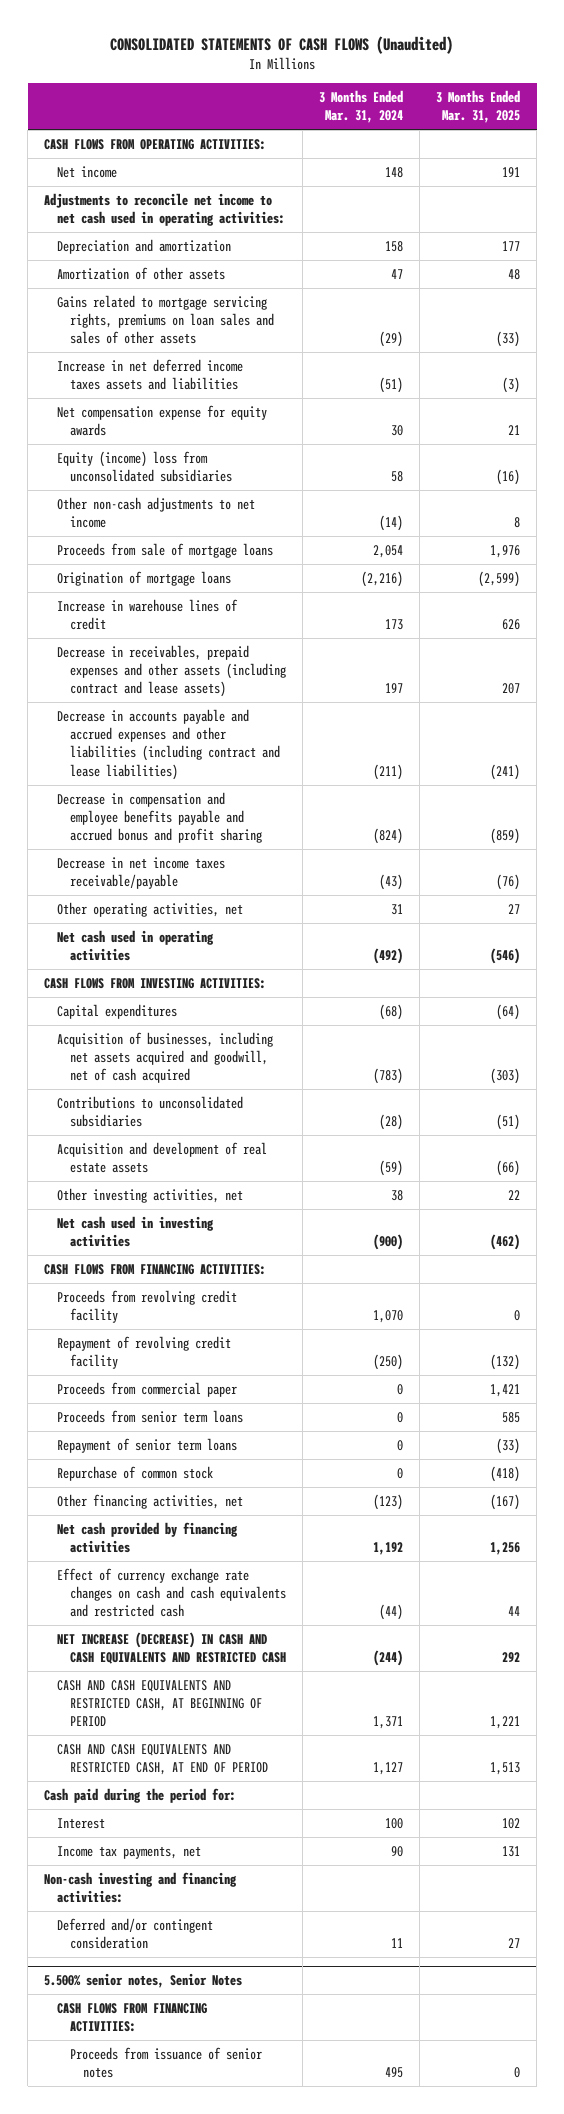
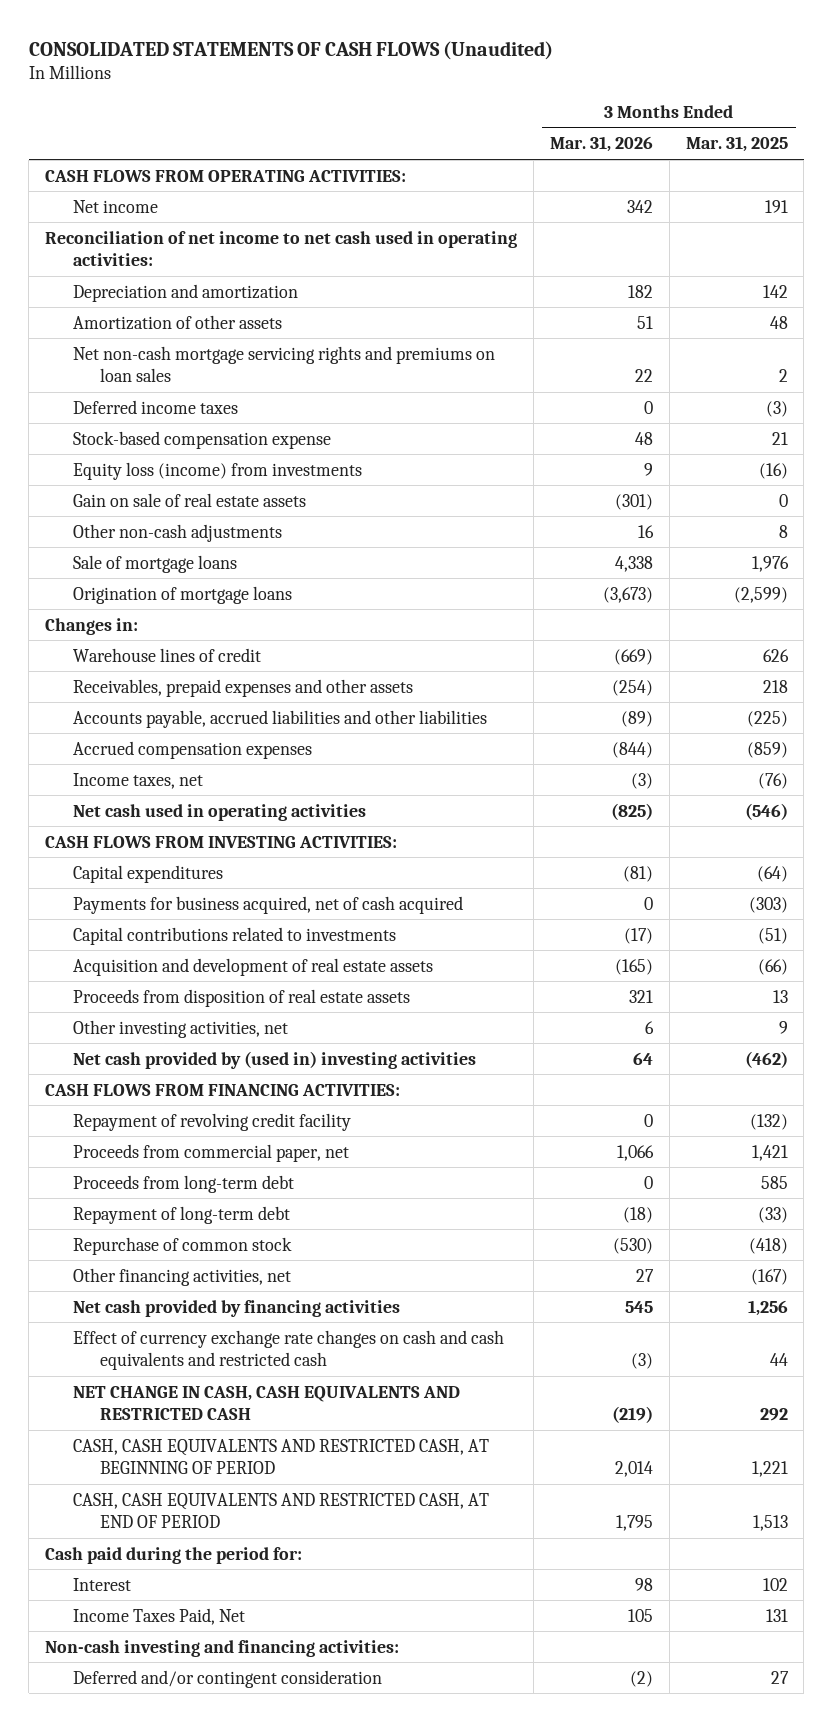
[319,89,404,124] 3 Months Ended Mar. 31, 2024 -> none
none -> [549,136,653,153] Mar. 31, 2026
[44,192,286,227] Adjustments to reconcile net income to net cash used in operating activities: -> [45,230,518,266] Reconciliation of net income to net cash used in operating activities:
[502,240,521,251] 177 -> [762,284,788,298] 142
[57,294,275,345] Gains related to mortgage servicing rights, premiums on loan sales and sales of other assets -> [72,345,495,382] Net non-cash mortgage servicing rights and premiums on loan sales
[496,331,521,348] (33) -> [778,368,788,382] 2
[57,358,244,391] Increase in net deferred income taxes assets and liabilities -> [72,399,238,414] Deferred income taxes
[57,404,268,437] Net compensation expense for equity awards -> [72,430,331,449] Stock-based compensation expense
[57,450,233,483] Equity (income) loss from unconsolidated subsidiaries -> [72,461,362,480] Equity loss (income) from investments
none -> [72,492,306,507] Gain on sale of real estate assets
[57,496,256,529] Other non-cash adjustments to net income -> [72,523,282,542] Other non-cash adjustments
[57,542,274,558] Proceeds from sale of mortgage loans -> [72,554,237,573] Sale of mortgage loans
[57,901,244,917] Other operating activities, net -> none
none -> [45,617,139,635] Changes in:
[57,598,239,631] Increase in warehouse lines of credit -> [72,647,261,662] Warehouse lines of credit
[57,644,287,698] Decrease in receivables, prepaid expenses and other assets (including contract and lease assets) -> [72,678,413,697] Receivables, prepaid expenses and other assets
[502,683,521,695] 207 -> [762,679,788,693] 218
[57,708,281,780] Decrease in accounts payable and accrued expenses and other liabilities (including contract and lease liabilities) -> [72,709,487,728] Accounts payable, accrued liabilities and other liabilities
[490,763,521,780] (241) -> [746,710,788,727] (225)
[57,791,263,844] Decrease in compensation and employee benefits payable and accrued bonus and profit sharing -> [72,740,312,759] Accrued compensation expenses
[57,856,226,890] Decrease in net income taxes receivable/payable -> [72,772,203,789] Income taxes, net
[57,1031,274,1084] Acquisition of businesses, including net assets acquired and goodwill, net of cash acquired -> [72,895,463,914] Payments for business acquired, net of cash acquired
[57,1095,244,1128] Contributions to unconsolidated subsidiaries -> [72,926,396,945] Capital contributions related to investments
none -> [72,988,410,1007] Proceeds from disposition of real estate assets
[508,1189,521,1200] 22 -> [778,1020,788,1034] 9
[57,1215,215,1248] Net cash used in investing activities -> [72,1050,476,1069] Net cash provided by (used in) investing activities
[57,1289,238,1324] Proceeds from revolving credit facility -> none
[57,1381,238,1397] Proceeds from commercial paper -> [72,1143,349,1162] Proceeds from commercial paper, net
[57,1409,244,1423] Proceeds from senior term loans -> [72,1174,294,1193] Proceeds from long-term debt
[57,1437,238,1453] Repayment of senior term loans -> [72,1205,290,1224] Repayment of long-term debt
[57,1631,287,1665] NET INCREASE (DECREASE) IN CASH AND CASH EQUIVALENTS AND RESTRICTED CASH -> [72,1385,460,1420] NET CHANGE IN CASH, CASH EQUIVALENTS AND RESTRICTED CASH
[57,1679,263,1728] CASH AND CASH EQUIVALENTS AND RESTRICTED CASH, AT BEGINNING OF PERIOD -> [72,1438,489,1474] CASH, CASH EQUIVALENTS AND RESTRICTED CASH, AT BEGINNING OF PERIOD
[57,1743,269,1776] CASH AND CASH EQUIVALENTS AND RESTRICTED CASH, AT END OF PERIOD -> [72,1492,489,1528] CASH, CASH EQUIVALENTS AND RESTRICTED CASH, AT END OF PERIOD
[57,1845,202,1859] Income tax payments, net -> [72,1607,245,1625] Income Taxes Paid, Net
[44,1972,243,1988] 5.500% senior notes, Senior Notes -> none
[57,2002,208,2033] CASH FLOWS FROM FINANCING ACTIVITIES: -> none
[70,2046,263,2079] Proceeds from issuance of senior notes -> none

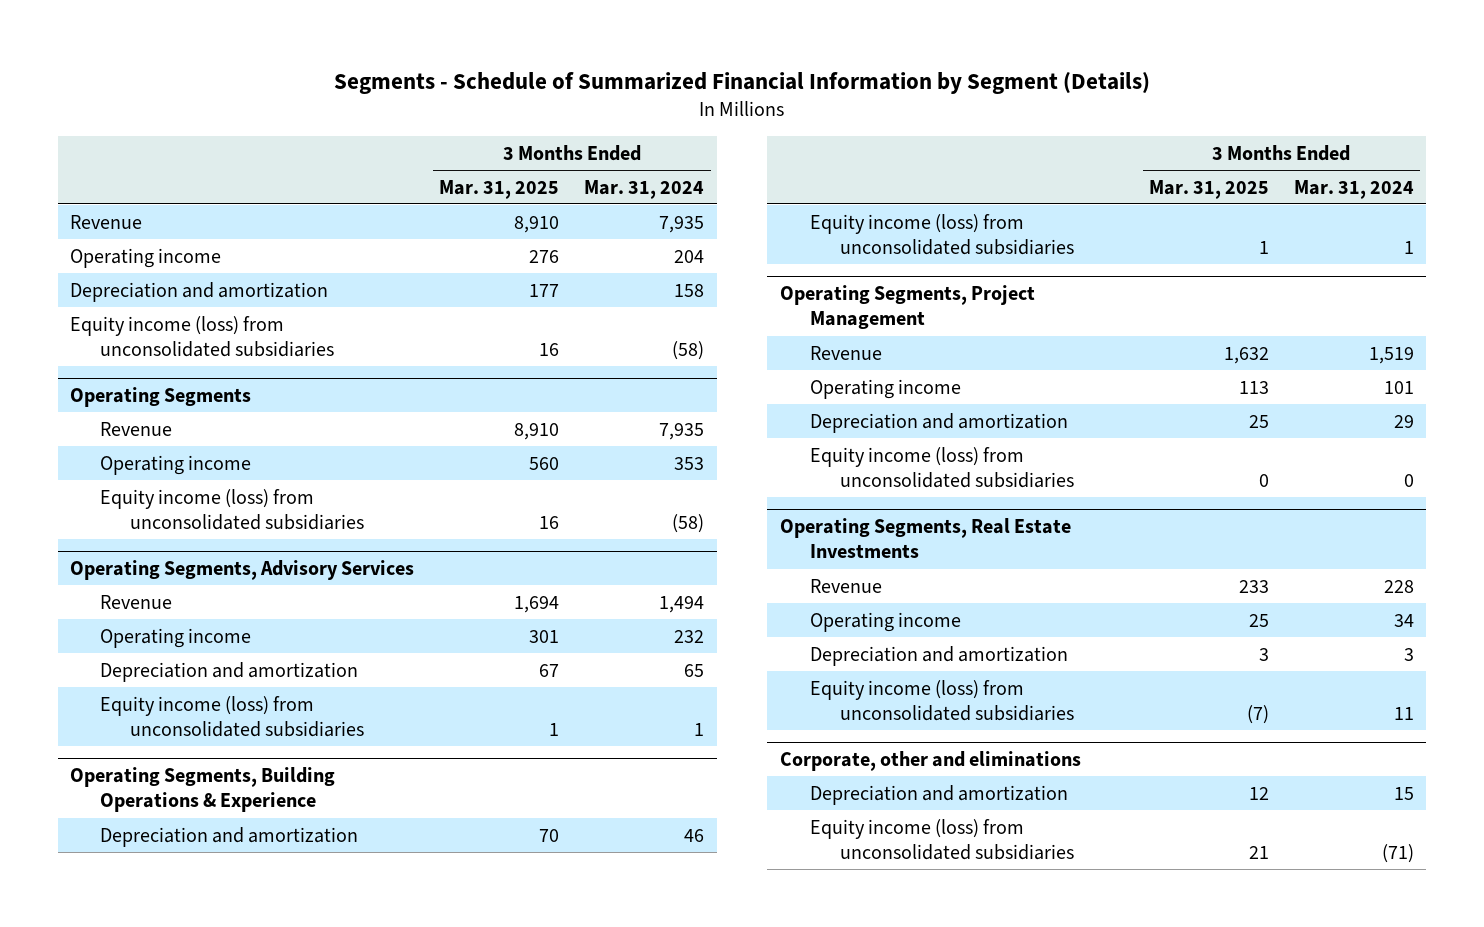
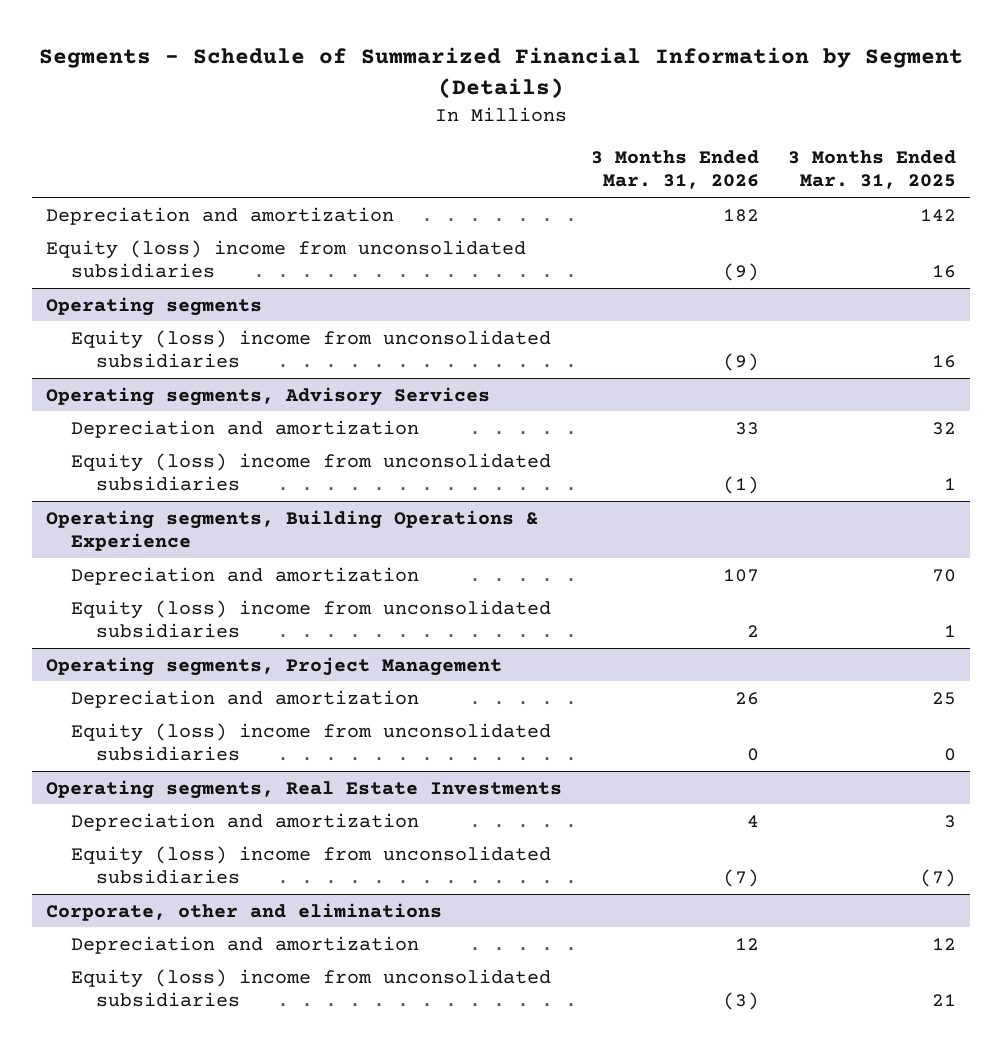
[584,179,705,199] Mar. 31, 2024 -> none
none -> [591,150,760,190] 3 Months Ended Mar. 31, 2026
[70,214,143,229] Revenue -> none
[70,247,222,268] Operating income -> none
[100,421,173,436] Revenue -> none
[100,454,252,475] Operating income -> none
[100,594,173,609] Revenue -> none
[100,627,252,648] Operating income -> none
[529,283,560,297] 177 -> [919,208,956,221] 142
[70,315,335,357] Equity income (loss) from unconsolidated subsidiaries -> [46,239,527,278] Equity (loss) income from unconsolidated subsidiaries
[70,387,252,408] Operating Segments -> [46,296,263,316] Operating segments
[100,488,365,530] Equity income (loss) from unconsolidated subsidiaries -> [70,329,551,368] Equity (loss) income from unconsolidated subsidiaries
[70,560,415,581] Operating Segments, Advisory Services -> [46,386,491,406] Operating segments, Advisory Services
[539,663,560,677] 67 -> [931,421,956,435] 32
[100,695,365,737] Equity income (loss) from unconsolidated subsidiaries -> [70,452,551,491] Equity (loss) income from unconsolidated subsidiaries
[70,767,336,813] Operating Segments, Building Operations & Experience -> [46,509,539,551] Operating segments, Building Operations & Experience
[809,345,882,360] Revenue -> none
[809,378,961,399] Operating income -> none
[809,213,1074,255] Equity income (loss) from unconsolidated subsidiaries -> [70,599,551,638] Equity (loss) income from unconsolidated subsidiaries
[779,285,1035,330] Operating Segments, Project Management -> [46,656,503,676] Operating segments, Project Management
[809,578,882,593] Revenue -> none
[809,611,961,632] Operating income -> none
[809,446,1074,488] Equity income (loss) from unconsolidated subsidiaries -> [70,722,551,761] Equity (loss) income from unconsolidated subsidiaries
[779,518,1071,559] Operating Segments, Real Estate Investments -> [46,779,563,799] Operating segments, Real Estate Investments
[809,679,1074,721] Equity income (loss) from unconsolidated subsidiaries -> [70,845,551,884] Equity (loss) income from unconsolidated subsidiaries
[809,818,1074,860] Equity income (loss) from unconsolidated subsidiaries -> [70,968,551,1007] Equity (loss) income from unconsolidated subsidiaries

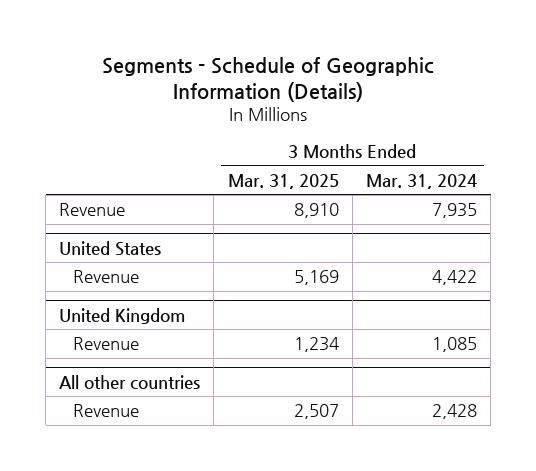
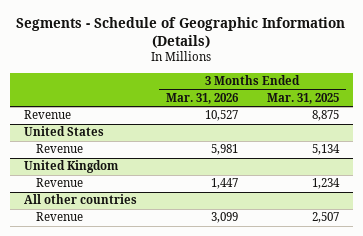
[365,173,477,189] Mar. 31, 2024 -> none
none -> [165,93,239,105] Mar. 31, 2026
[293,203,339,219] 8,910 -> [311,110,339,122] 8,875
[293,270,339,286] 5,169 -> [311,144,340,156] 5,134

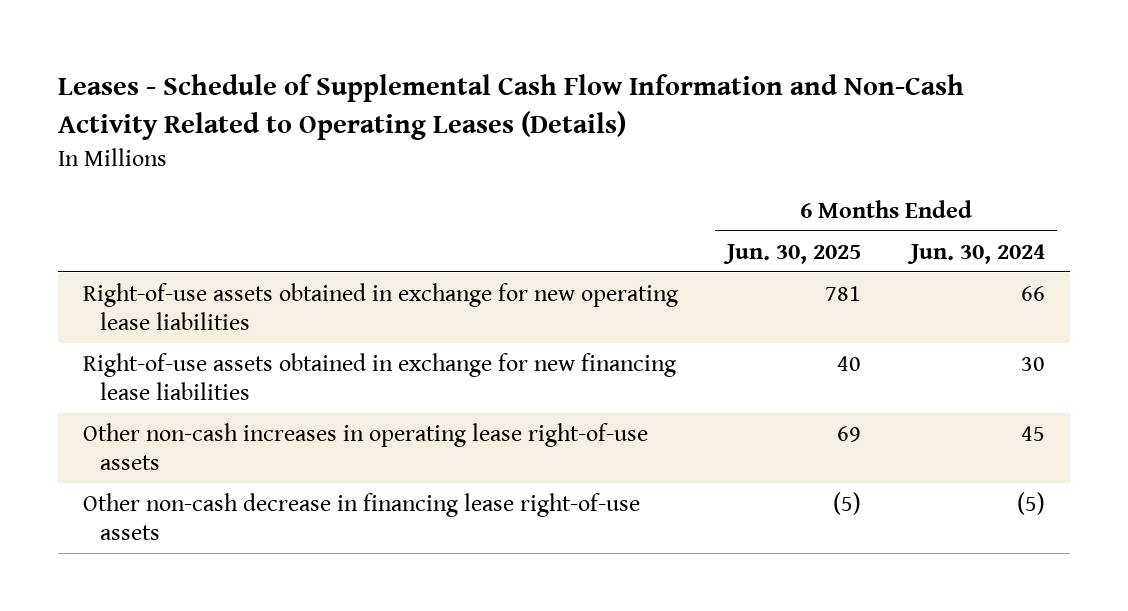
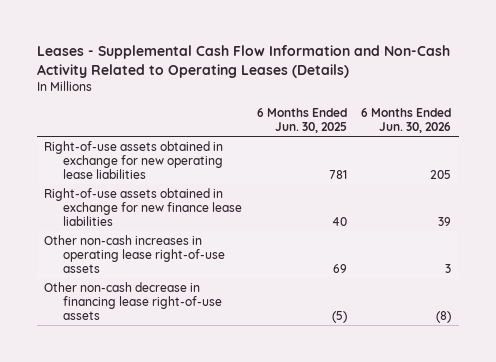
[57,74,964,140] Leases - Schedule of Supplemental Cash Flow Information and Non-Cash Activity Related to Operating Leases (Details) -> [37,44,451,78] Leases - Supplemental Cash Flow Information and Non-Cash Activity Related to Operating Leases (Details)
[907,243,1046,264] Jun. 30, 2024 -> none
none -> [361,108,452,134] 6 Months Ended Jun. 30, 2026
[82,352,676,400] Right-of-use assets obtained in exchange for new financing lease liabilities -> [44,187,242,227] Right-of-use assets obtained in exchange for new finance lease liabilities

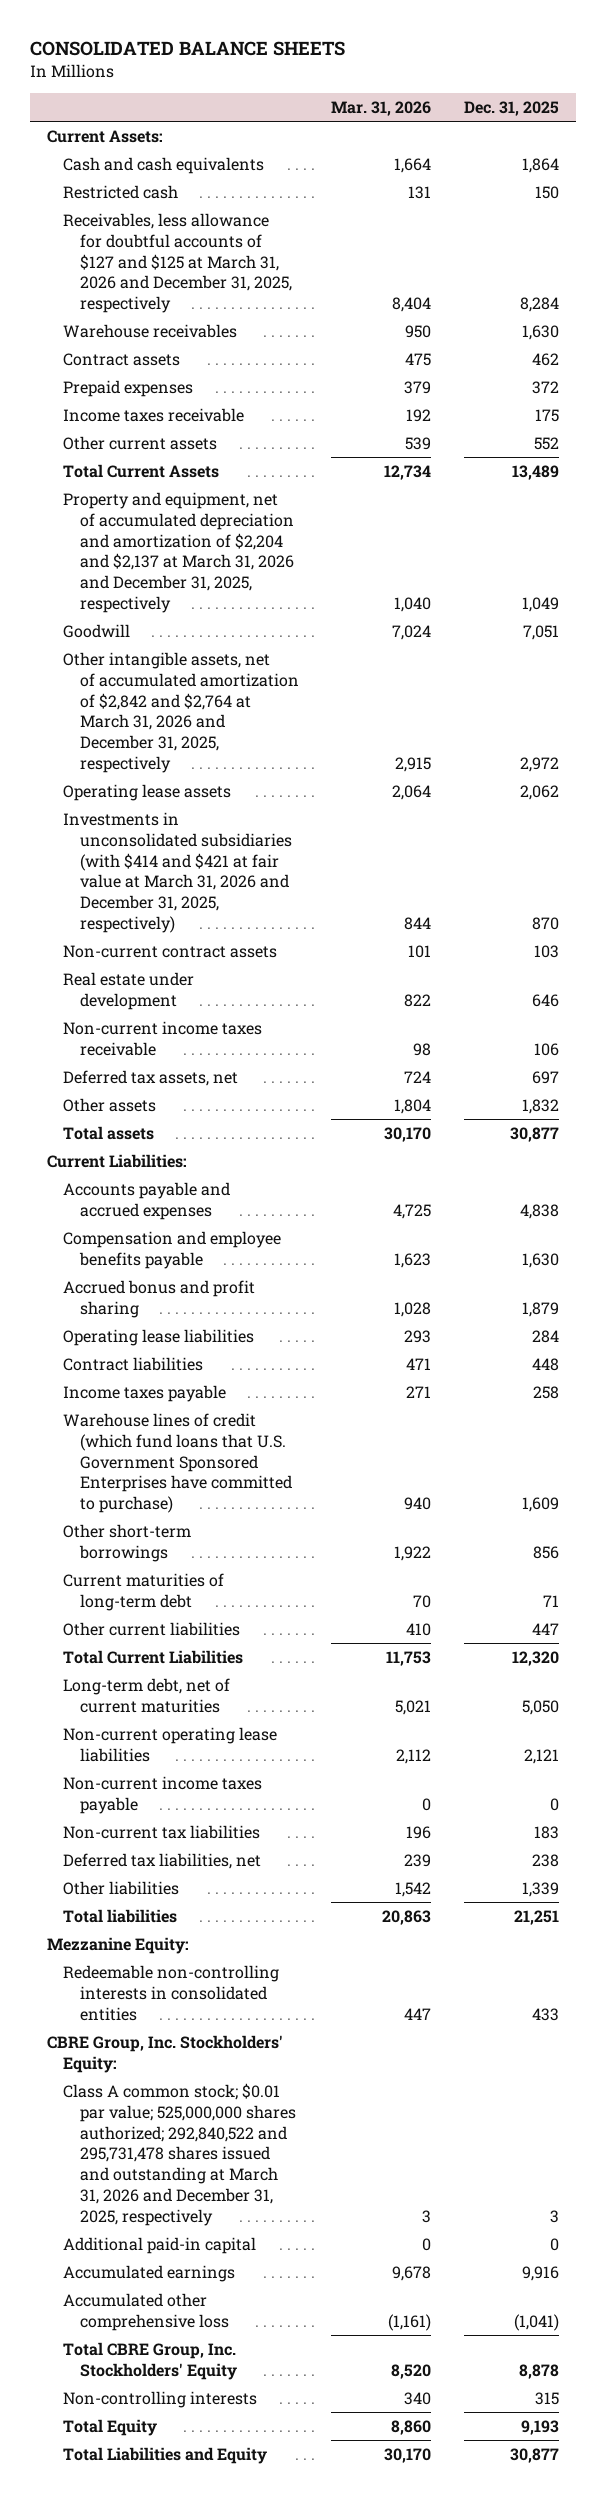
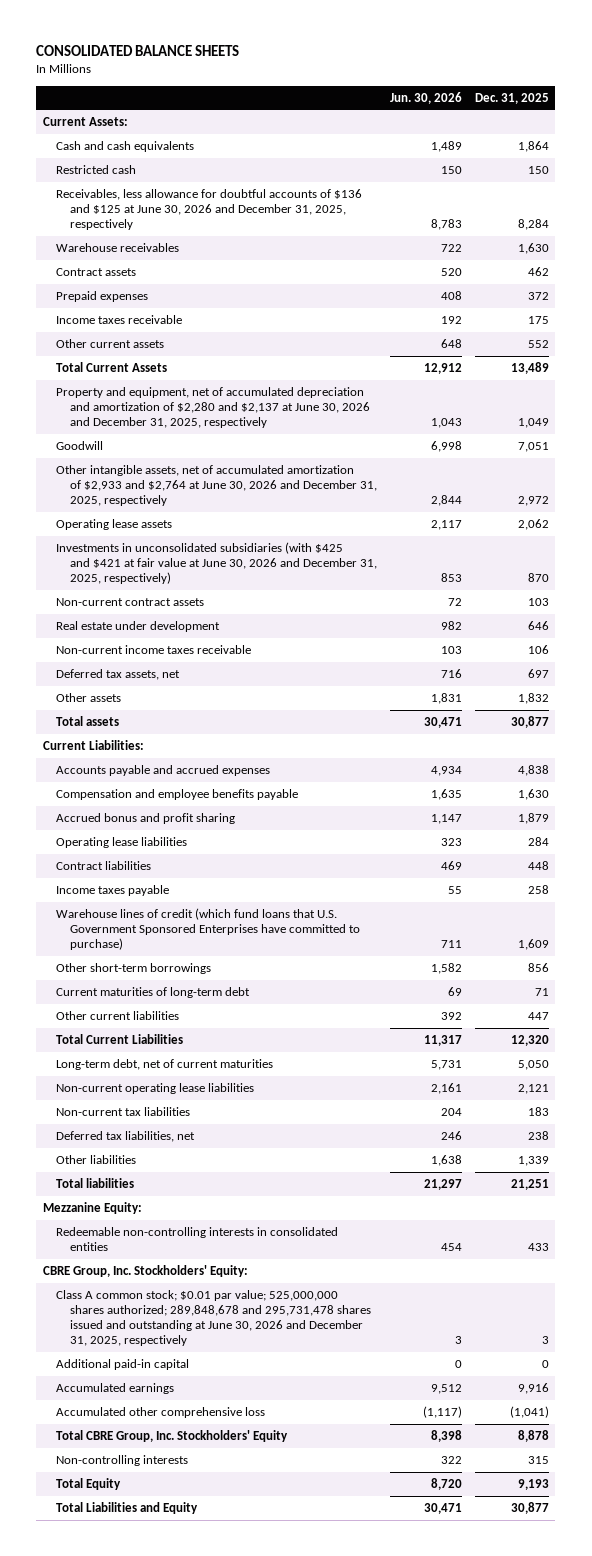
[331,101,432,117] Mar. 31, 2026 -> none
none -> [389,91,462,104] Jun. 30, 2026
[63,212,292,314] Receivables, less allowance for doubtful accounts of $127 and $125 at March 31, 2026 and December 31, 2025, respectively -> [56,188,363,230] Receivables, less allowance for doubtful accounts of $136 and $125 at June 30, 2026 and December 31, 2025, respectively
[63,491,294,614] Property and equipment, net of accumulated depreciation and amortization of $2,204 and $2,137 at March 31, 2026 and December 31, 2025, respectively -> [56,386,370,428] Property and equipment, net of accumulated depreciation and amortization of $2,280 and $2,137 at June 30, 2026 and December 31, 2025, respectively
[63,651,299,774] Other intangible assets, net of accumulated amortization of $2,842 and $2,764 at March 31, 2026 and December 31, 2025, respectively -> [56,464,377,506] Other intangible assets, net of accumulated amortization of $2,933 and $2,764 at June 30, 2026 and December 31, 2025, respectively
[63,811,292,934] Investments in unconsolidated subsidiaries (with $414 and $421 at fair value at March 31, 2026 and December 31, 2025, respectively) -> [56,541,377,584] Investments in unconsolidated subsidiaries (with $425 and $421 at fair value at June 30, 2026 and December 31, 2025, respectively)
[63,1775,263,1814] Non-current income taxes payable -> none
[63,2082,296,2226] Class A common stock; $0.01 par value; 525,000,000 shares authorized; 292,840,522 and 295,731,478 shares issued and outstanding at March 31, 2026 and December 31, 2025, respectively -> [56,1289,371,1346] Class A common stock; $0.01 par value; 525,000,000 shares authorized; 289,848,678 and 295,731,478 shares issued and outstanding at June 30, 2026 and December 31, 2025, respectively

